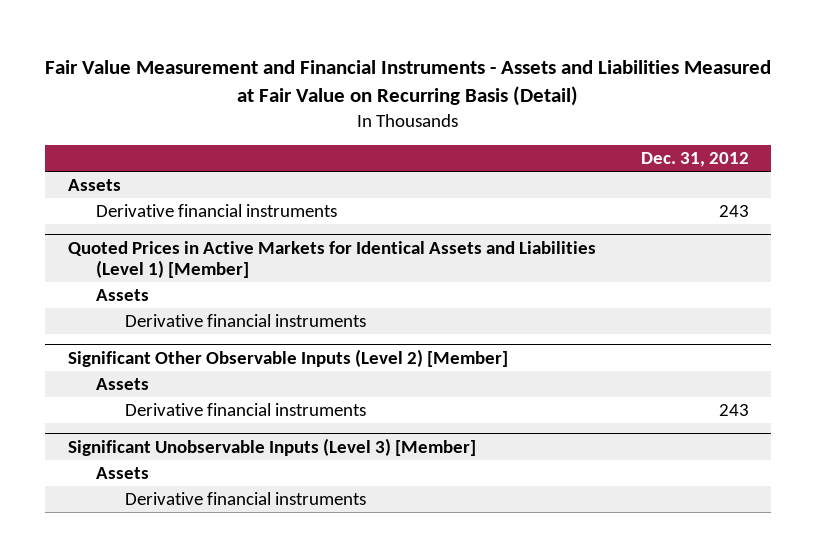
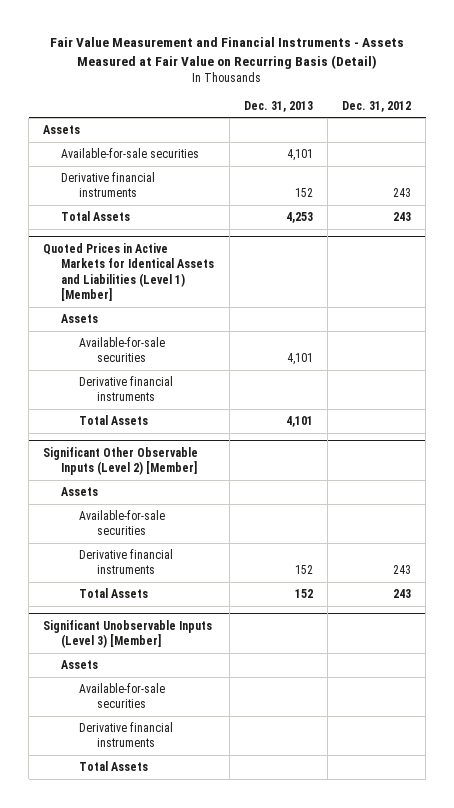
[45,59,772,107] Fair Value Measurement and Financial Instruments - Assets and Liabilities Measured at Fair Value on Recurring Basis (Detail) -> [50,37,405,69] Fair Value Measurement and Financial Instruments - Assets Measured at Fair Value on Recurring Basis (Detail)
none -> [243,100,313,112] Dec. 31, 2013
none -> [61,148,200,159] Available-for-sale securities
none -> [61,211,131,222] Total Assets
none -> [79,337,166,363] Available-for-sale securities
none -> [79,415,149,426] Total Assets
none -> [79,510,166,536] Available-for-sale securities
none -> [79,588,149,599] Total Assets
none -> [79,683,166,709] Available-for-sale securities
none -> [79,761,149,772] Total Assets

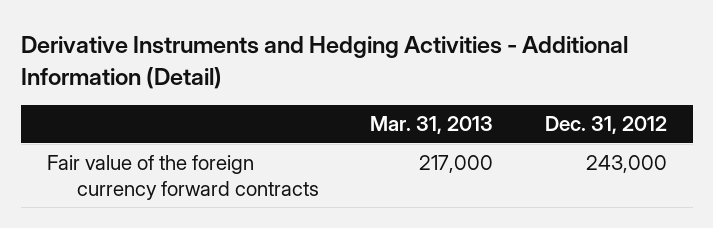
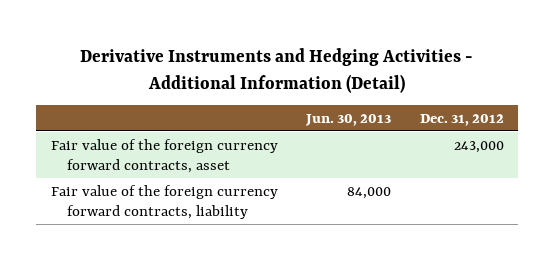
[370,116,494,135] Mar. 31, 2013 -> none
none -> [305,113,392,126] Jun. 30, 2013
[46,155,319,201] Fair value of the foreign currency forward contracts -> [50,138,278,174] Fair value of the foreign currency forward contracts, asset
none -> [50,184,278,220] Fair value of the foreign currency forward contracts, liability

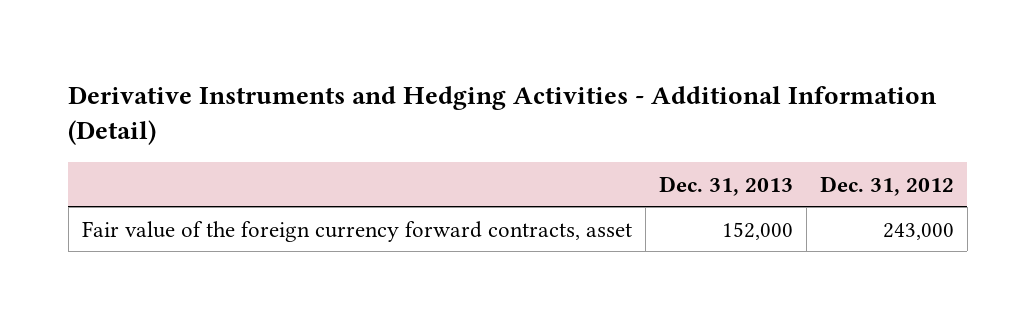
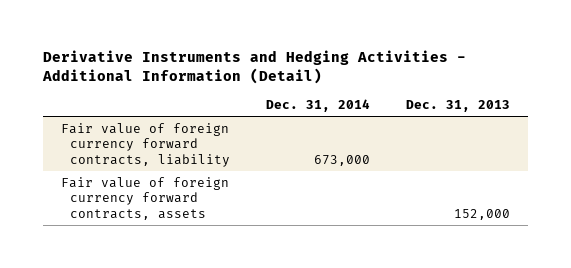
[819,175,954,196] Dec. 31, 2012 -> none
none -> [266,99,371,113] Dec. 31, 2014
none -> [60,122,231,167] Fair value of foreign currency forward contracts, liability
[81,220,632,242] Fair value of the foreign currency forward contracts, asset -> [60,176,229,220] Fair value of foreign currency forward contracts, assets

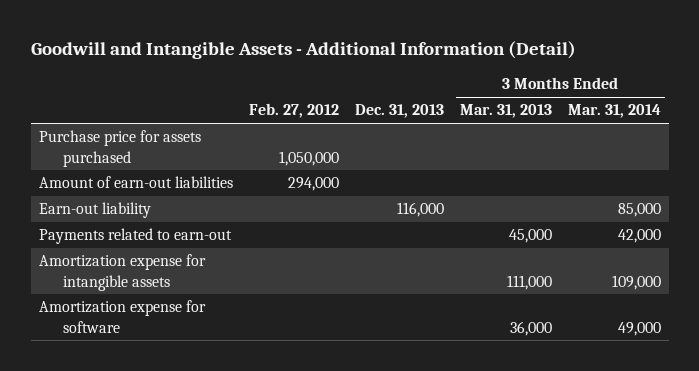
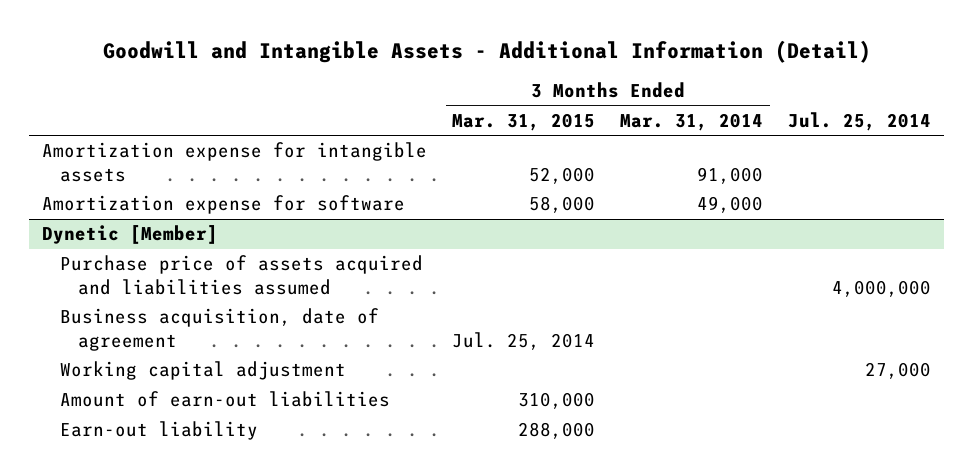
[248,103,339,119] Feb. 27, 2012 -> none
[354,104,444,119] Dec. 31, 2013 -> none
[459,104,552,119] Mar. 31, 2013 -> none
none -> [452,112,596,131] Mar. 31, 2015
none -> [788,111,932,131] Jul. 25, 2014
[38,130,201,167] Purchase price for assets purchased -> none
[38,176,233,189] Amount of earn-out liabilities -> none
[38,202,151,219] Earn-out liability -> none
[38,228,232,245] Payments related to earn-out -> none
[611,274,661,290] 109,000 -> [697,166,764,184] 91,000
none -> [42,225,219,245] Dynetic [Member]
none -> [60,255,424,295] Purchase price of assets acquired and liabilities assumed
none -> [60,308,380,351] Business acquisition, date of agreement
none -> [60,361,347,381] Working capital adjustment
none -> [60,391,391,408] Amount of earn-out liabilities
none -> [60,421,259,441] Earn-out liability

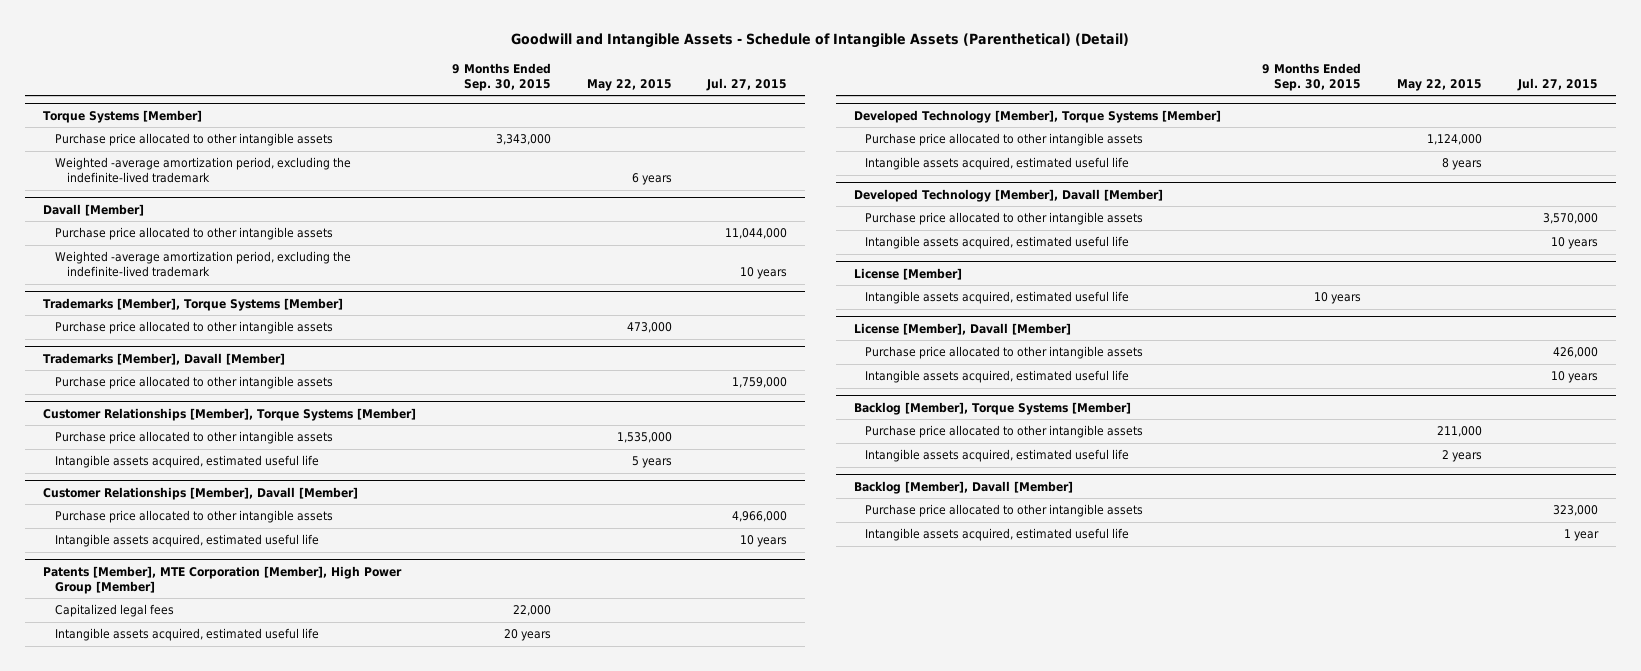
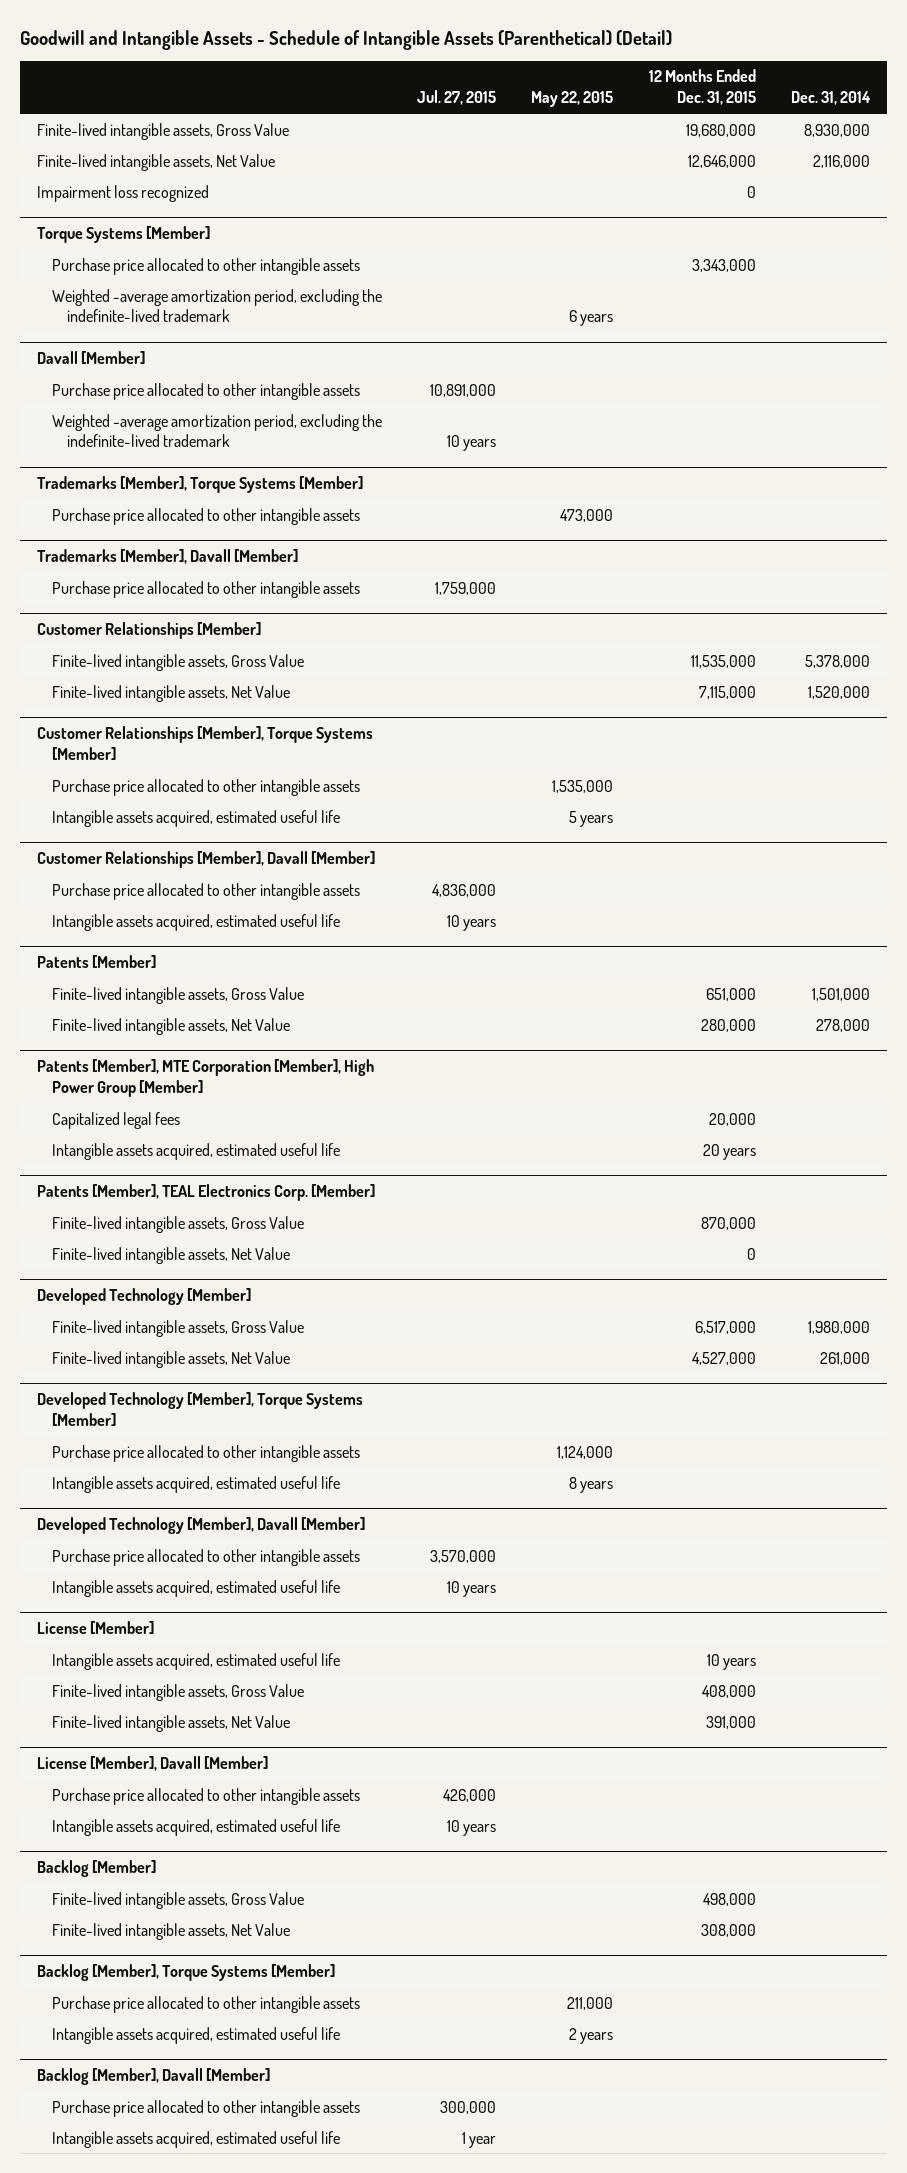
[451,62,551,91] 9 Months Ended Sep. 30, 2015 -> none
none -> [648,69,756,106] 12 Months Ended Dec. 31, 2015
none -> [790,91,871,106] Dec. 31, 2014
none -> [37,122,290,140] Finite-lived intangible assets, Gross Value
none -> [37,153,276,171] Finite-lived intangible assets, Net Value
none -> [37,184,210,202] Impairment loss recognized
[725,228,788,240] 11,044,000 -> [430,383,497,397] 10,891,000
none -> [37,622,262,640] Customer Relationships [Member]
none -> [52,653,305,671] Finite-lived intangible assets, Gross Value
none -> [52,684,291,702] Finite-lived intangible assets, Net Value
[732,511,788,523] 4,966,000 -> [432,883,497,897] 4,836,000
none -> [37,955,157,969] Patents [Member]
none -> [52,986,305,1004] Finite-lived intangible assets, Gross Value
none -> [52,1017,291,1035] Finite-lived intangible assets, Net Value
none -> [37,1184,376,1202] Patents [Member], TEAL Electronics Corp. [Member]
none -> [52,1215,305,1233] Finite-lived intangible assets, Gross Value
none -> [52,1246,291,1264] Finite-lived intangible assets, Net Value
none -> [37,1288,252,1306] Developed Technology [Member]
none -> [52,1319,305,1337] Finite-lived intangible assets, Gross Value
none -> [52,1350,291,1368] Finite-lived intangible assets, Net Value
none -> [52,1683,305,1701] Finite-lived intangible assets, Gross Value
none -> [52,1714,291,1732] Finite-lived intangible assets, Net Value
none -> [37,1860,157,1878] Backlog [Member]
none -> [52,1891,305,1909] Finite-lived intangible assets, Gross Value
none -> [52,1922,291,1940] Finite-lived intangible assets, Net Value
[1552,505,1598,517] 323,000 -> [440,2100,497,2114] 300,000

